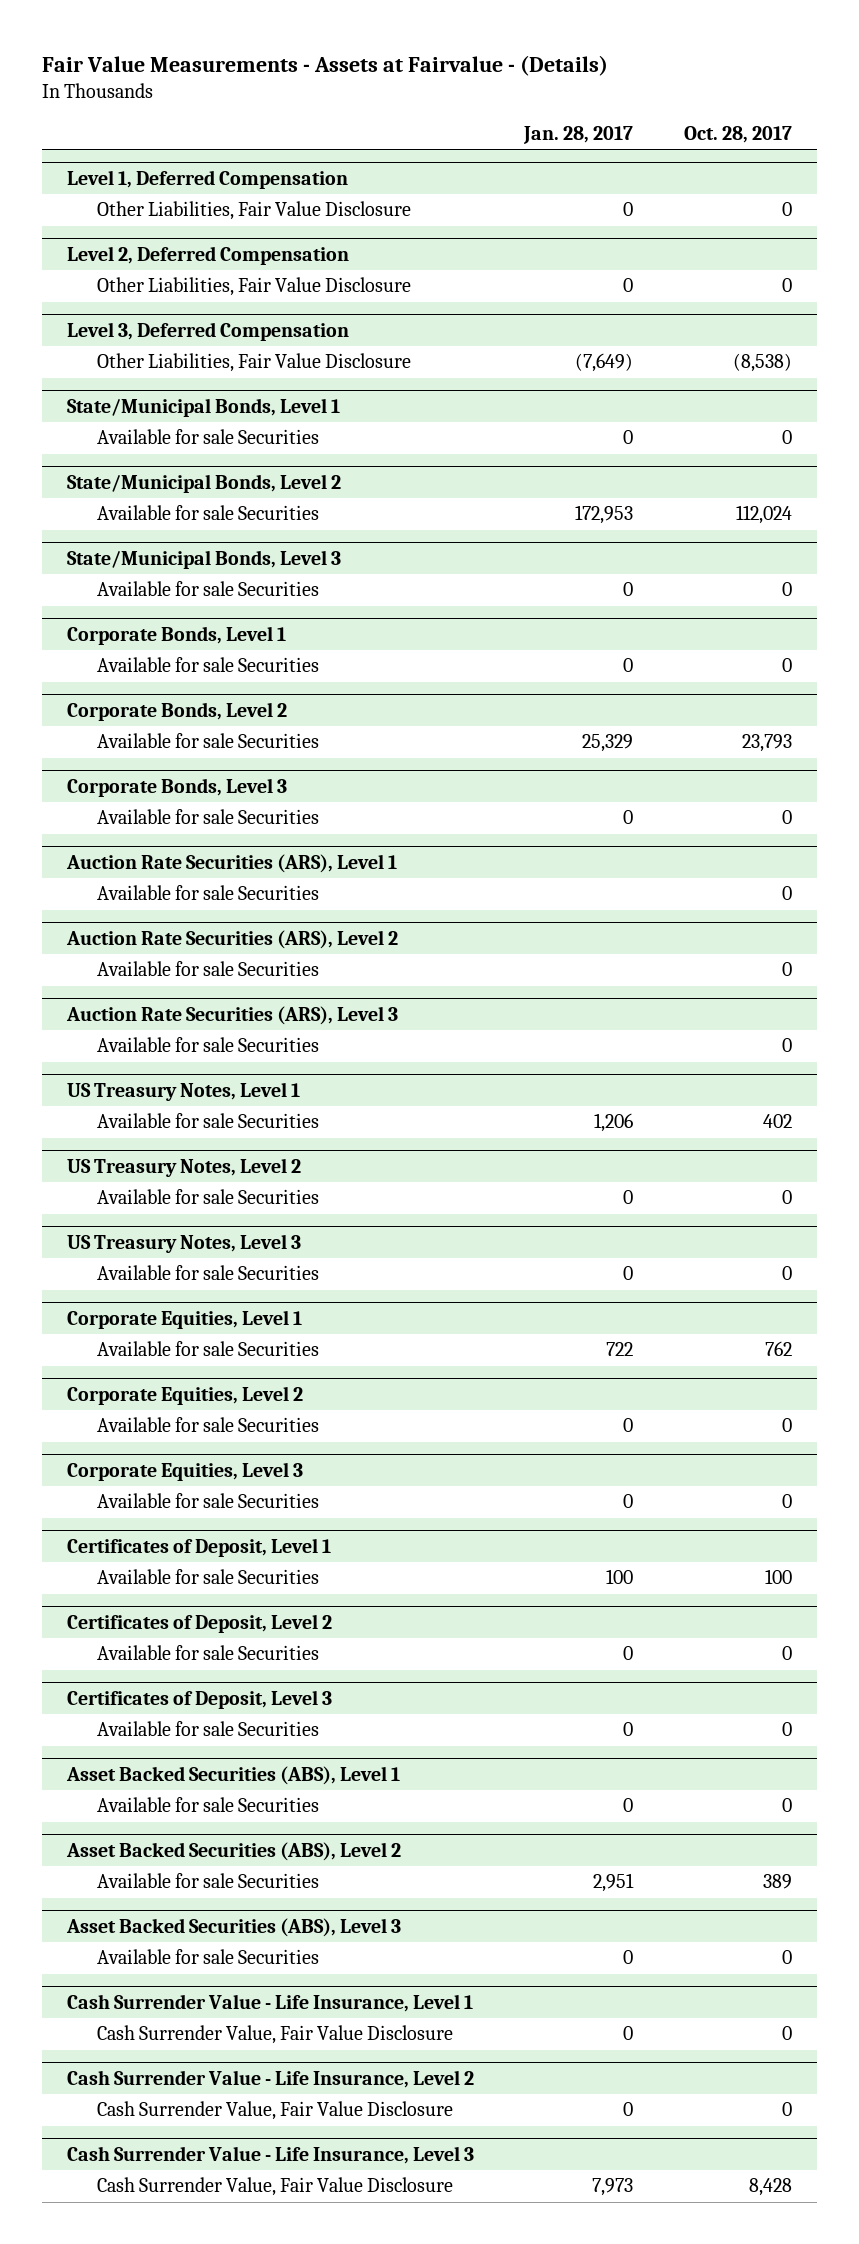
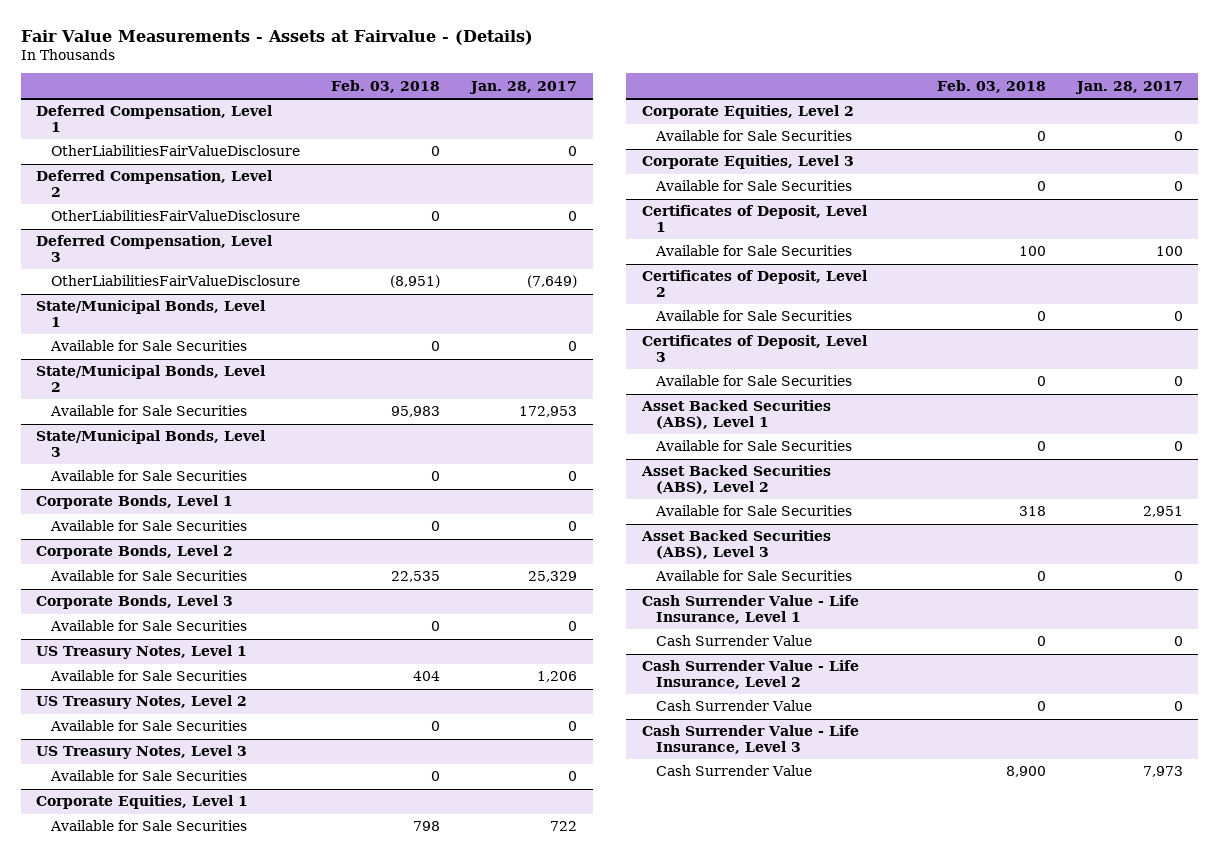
[683,125,792,143] Oct. 28, 2017 -> none
none -> [331,79,441,93] Feb. 03, 2018
[67,169,349,189] Level 1, Deferred Compensation -> [36,105,273,132] Deferred Compensation, Level 1
[96,201,411,221] Other Liabilities, Fair Value Disclosure -> [51,145,301,157] OtherLiabilitiesFairValueDisclosure
[67,245,350,265] Level 2, Deferred Compensation -> [36,170,273,197] Deferred Compensation, Level 2
[96,277,411,297] Other Liabilities, Fair Value Disclosure -> [51,210,301,222] OtherLiabilitiesFairValueDisclosure
[67,321,350,341] Level 3, Deferred Compensation -> [36,235,273,262] Deferred Compensation, Level 3
[96,353,411,373] Other Liabilities, Fair Value Disclosure -> [51,275,301,287] OtherLiabilitiesFairValueDisclosure
[96,429,319,445] Available for sale Securities -> [50,340,248,352] Available for Sale Securities
[96,505,319,521] Available for sale Securities -> [50,405,248,417] Available for Sale Securities
[96,581,319,597] Available for sale Securities -> [50,470,248,482] Available for Sale Securities
[96,657,319,673] Available for sale Securities -> [50,520,248,532] Available for Sale Securities
[96,733,319,749] Available for sale Securities -> [50,570,248,582] Available for Sale Securities
[66,853,398,873] Auction Rate Securities (ARS), Level 1 -> none
[96,885,319,901] Available for sale Securities -> none
[66,929,399,949] Auction Rate Securities (ARS), Level 2 -> none
[96,961,319,977] Available for sale Securities -> none
[66,1005,399,1025] Auction Rate Securities (ARS), Level 3 -> none
[96,1037,319,1053] Available for sale Securities -> none
[96,809,319,825] Available for sale Securities -> [50,620,248,632] Available for Sale Securities
[96,1113,319,1129] Available for sale Securities -> [50,670,248,682] Available for Sale Securities
[96,1189,319,1205] Available for sale Securities -> [50,720,248,732] Available for Sale Securities
[96,1265,319,1281] Available for sale Securities -> [50,770,248,782] Available for Sale Securities
[96,1341,319,1357] Available for sale Securities -> [50,820,248,832] Available for Sale Securities
[96,1417,319,1433] Available for sale Securities -> [655,130,853,142] Available for Sale Securities
[96,1493,319,1509] Available for sale Securities -> [655,180,853,192] Available for Sale Securities
[96,1569,319,1585] Available for sale Securities -> [655,245,853,257] Available for Sale Securities
[96,1645,319,1661] Available for sale Securities -> [655,310,853,322] Available for Sale Securities
[96,1721,319,1737] Available for sale Securities -> [655,375,853,387] Available for Sale Securities
[96,1797,319,1813] Available for sale Securities -> [655,440,853,452] Available for Sale Securities
[96,1873,319,1889] Available for sale Securities -> [655,505,853,517] Available for Sale Securities
[96,1949,319,1965] Available for sale Securities -> [655,570,853,582] Available for Sale Securities
[96,2025,453,2045] Cash Surrender Value, Fair Value Disclosure -> [656,635,813,647] Cash Surrender Value
[96,2101,453,2121] Cash Surrender Value, Fair Value Disclosure -> [656,700,813,712] Cash Surrender Value
[96,2177,453,2197] Cash Surrender Value, Fair Value Disclosure -> [656,765,813,777] Cash Surrender Value

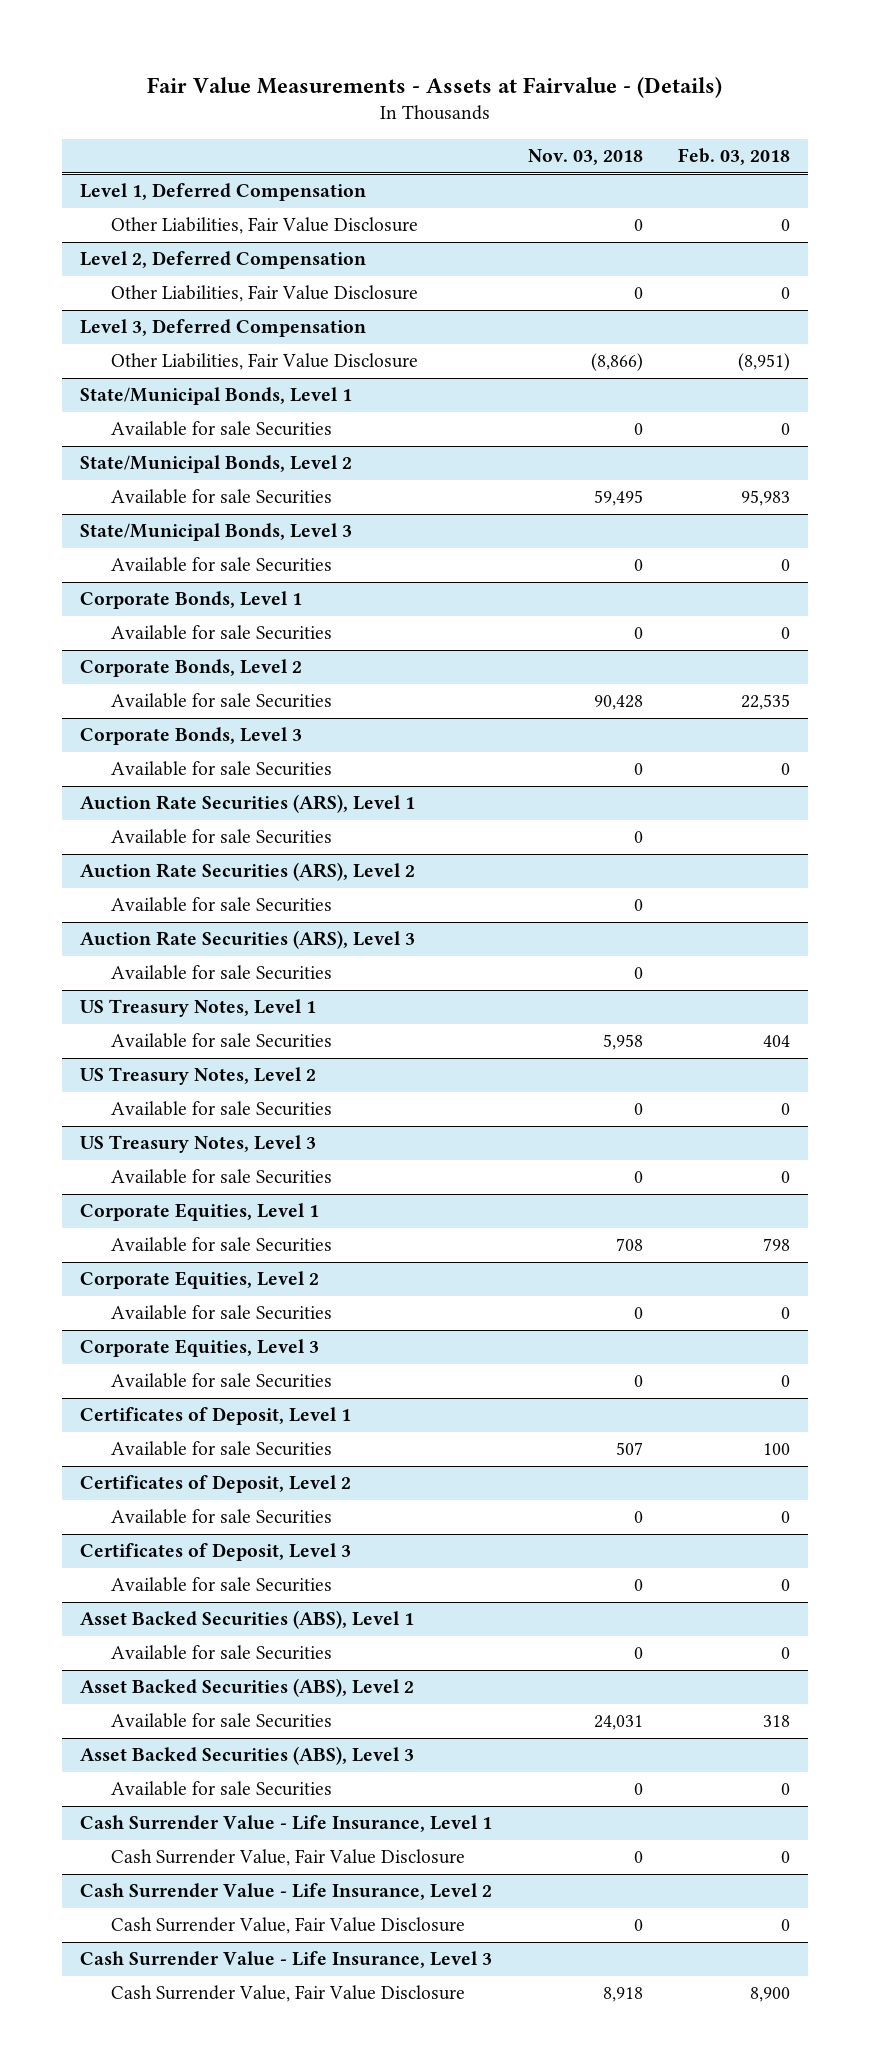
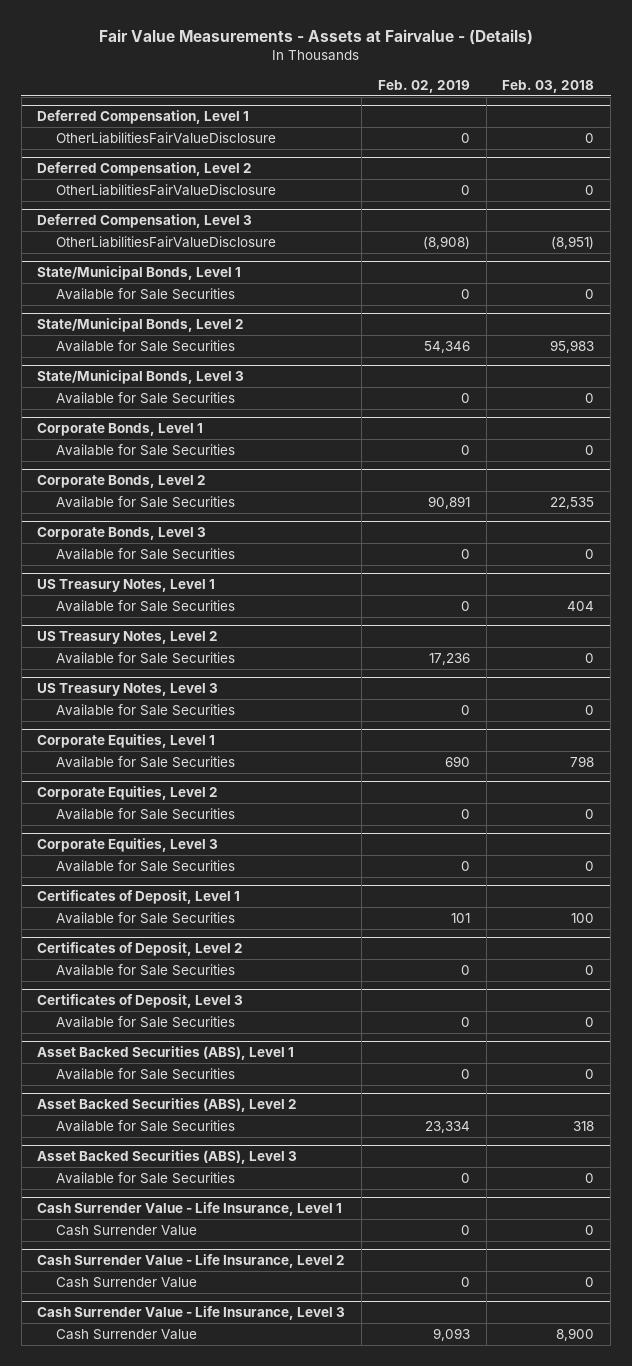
[527,149,643,166] Nov. 03, 2018 -> none
none -> [377,79,470,93] Feb. 02, 2019
[79,183,366,202] Level 1, Deferred Compensation -> [37,110,250,125] Deferred Compensation, Level 1
[110,217,418,235] Other Liabilities, Fair Value Disclosure -> [55,131,276,144] OtherLiabilitiesFairValueDisclosure
[79,251,366,270] Level 2, Deferred Compensation -> [37,162,253,177] Deferred Compensation, Level 2
[110,285,418,303] Other Liabilities, Fair Value Disclosure -> [55,183,276,196] OtherLiabilitiesFairValueDisclosure
[79,319,366,338] Level 3, Deferred Compensation -> [37,214,253,229] Deferred Compensation, Level 3
[110,353,418,371] Other Liabilities, Fair Value Disclosure -> [55,235,276,248] OtherLiabilitiesFairValueDisclosure
[110,421,332,437] Available for sale Securities -> [55,287,235,300] Available for Sale Securities
[110,489,332,505] Available for sale Securities -> [55,339,235,352] Available for Sale Securities
[110,557,332,573] Available for sale Securities -> [55,391,235,404] Available for Sale Securities
[110,625,332,641] Available for sale Securities -> [55,443,235,456] Available for Sale Securities
[110,693,332,709] Available for sale Securities -> [55,495,235,508] Available for Sale Securities
[79,794,415,814] Auction Rate Securities (ARS), Level 1 -> none
[110,829,332,845] Available for sale Securities -> none
[79,862,415,882] Auction Rate Securities (ARS), Level 2 -> none
[110,897,332,913] Available for sale Securities -> none
[79,930,415,950] Auction Rate Securities (ARS), Level 3 -> none
[110,965,332,981] Available for sale Securities -> none
[110,761,332,777] Available for sale Securities -> [55,547,235,560] Available for Sale Securities
[110,1033,332,1049] Available for sale Securities -> [55,599,235,612] Available for Sale Securities
[110,1101,332,1117] Available for sale Securities -> [55,651,235,664] Available for Sale Securities
[110,1169,332,1185] Available for sale Securities -> [55,703,235,716] Available for Sale Securities
[110,1237,332,1253] Available for sale Securities -> [55,755,235,768] Available for Sale Securities
[110,1305,332,1321] Available for sale Securities -> [55,807,235,820] Available for Sale Securities
[110,1373,332,1389] Available for sale Securities -> [55,859,235,872] Available for Sale Securities
[110,1441,332,1457] Available for sale Securities -> [55,911,235,924] Available for Sale Securities
[110,1509,332,1525] Available for sale Securities -> [55,963,235,976] Available for Sale Securities
[110,1577,332,1593] Available for sale Securities -> [55,1015,235,1028] Available for Sale Securities
[110,1645,332,1661] Available for sale Securities -> [55,1067,235,1080] Available for Sale Securities
[110,1713,332,1729] Available for sale Securities -> [55,1119,235,1132] Available for Sale Securities
[110,1781,332,1797] Available for sale Securities -> [55,1171,235,1184] Available for Sale Securities
[110,1849,465,1867] Cash Surrender Value, Fair Value Disclosure -> [55,1224,197,1236] Cash Surrender Value
[110,1917,465,1935] Cash Surrender Value, Fair Value Disclosure -> [55,1276,197,1288] Cash Surrender Value
[110,1985,465,2003] Cash Surrender Value, Fair Value Disclosure -> [55,1328,197,1340] Cash Surrender Value

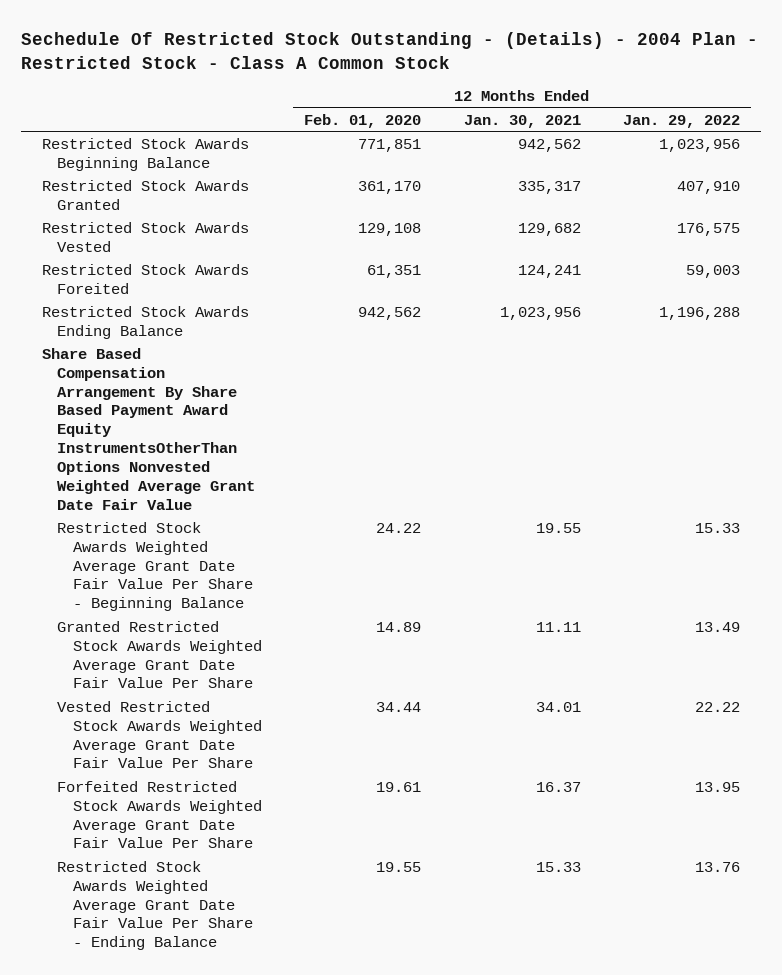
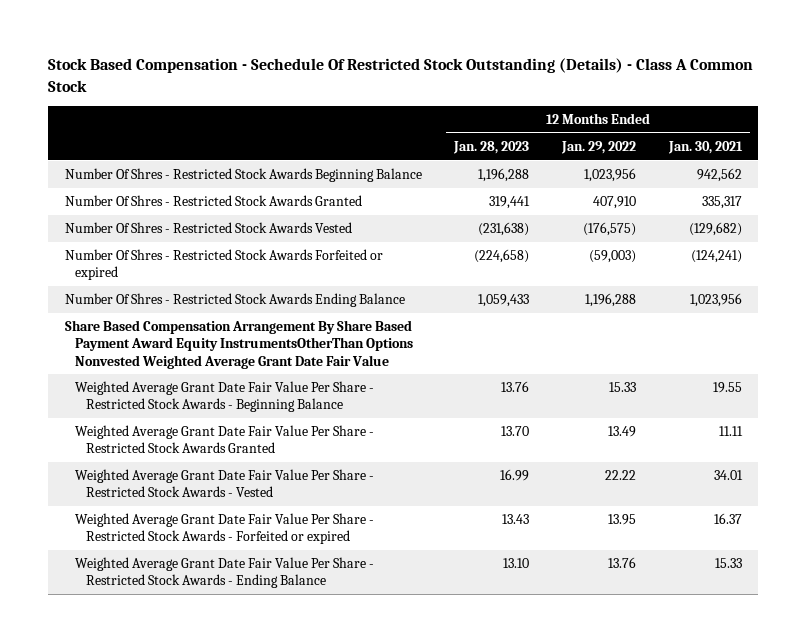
[21,32,759,69] Sechedule Of Restricted Stock Outstanding - (Details) - 2004 Plan - Restricted Stock - Class A Common Stock -> [48,58,754,92] Stock Based Compensation - Sechedule Of Restricted Stock Outstanding (Details) - Class A Common Stock
[304,113,422,128] Feb. 01, 2020 -> none
none -> [453,140,530,154] Jan. 28, 2023
[42,137,250,171] Restricted Stock Awards Beginning Balance -> [64,168,422,183] Number Of Shres - Restricted Stock Awards Beginning Balance
[42,179,250,210] Restricted Stock Awards Granted -> [64,195,362,207] Number Of Shres - Restricted Stock Awards Granted
[42,221,250,252] Restricted Stock Awards Vested -> [64,222,352,234] Number Of Shres - Restricted Stock Awards Vested
[517,222,581,236] 129,682 -> [688,222,742,237] (129,682)
[677,222,741,236] 176,575 -> [582,222,636,237] (176,575)
[42,263,250,294] Restricted Stock Awards Foreited -> [64,249,383,281] Number Of Shres - Restricted Stock Awards Forfeited or expired
[517,264,581,278] 124,241 -> [690,250,742,264] (124,241)
[686,264,741,278] 59,003 -> [588,250,636,264] (59,003)
[42,305,250,339] Restricted Stock Awards Ending Balance -> [64,293,405,308] Number Of Shres - Restricted Stock Awards Ending Balance
[57,521,253,612] Restricted Stock Awards Weighted Average Grant Date Fair Value Per Share - Beginning Balance -> [75,381,375,413] Weighted Average Grant Date Fair Value Per Share - Restricted Stock Awards - Beginning Balance
[57,620,262,689] Granted Restricted Stock Awards Weighted Average Grant Date Fair Value Per Share -> [75,425,375,454] Weighted Average Grant Date Fair Value Per Share - Restricted Stock Awards Granted
[57,700,262,769] Vested Restricted Stock Awards Weighted Average Grant Date Fair Value Per Share -> [75,469,375,498] Weighted Average Grant Date Fair Value Per Share - Restricted Stock Awards - Vested
[57,780,262,849] Forfeited Restricted Stock Awards Weighted Average Grant Date Fair Value Per Share -> [75,513,375,545] Weighted Average Grant Date Fair Value Per Share - Restricted Stock Awards - Forfeited or expired
[57,860,253,951] Restricted Stock Awards Weighted Average Grant Date Fair Value Per Share - Ending Balance -> [75,557,375,589] Weighted Average Grant Date Fair Value Per Share - Restricted Stock Awards - Ending Balance

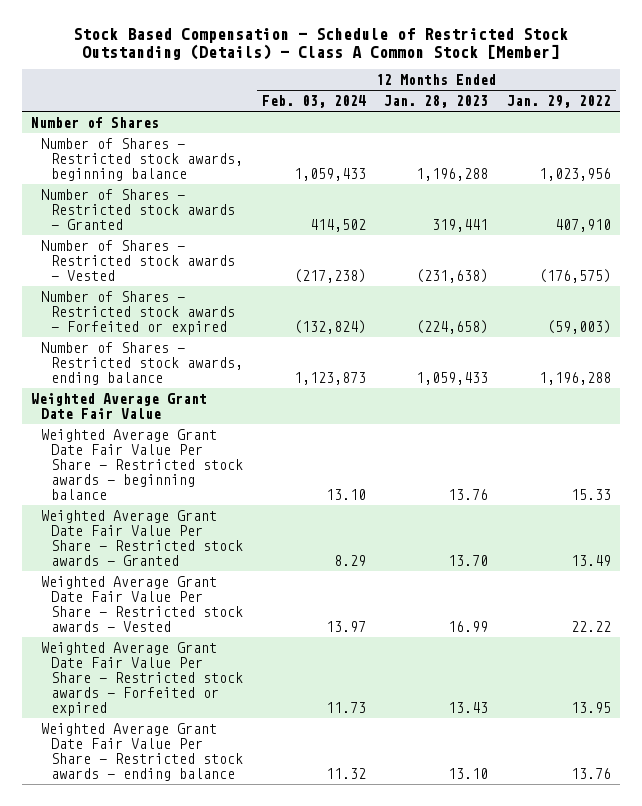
[48,58,754,92] Stock Based Compensation - Sechedule Of Restricted Stock Outstanding (Details) - Class A Common Stock -> [72,27,568,60] Stock Based Compensation - Schedule of Restricted Stock Outstanding (Details) - Class A Common Stock [Member]
[667,140,743,154] Jan. 30, 2021 -> none
none -> [261,95,366,109] Feb. 03, 2024
none -> [30,116,159,128] Number of Shares
[64,168,422,183] Number Of Shres - Restricted Stock Awards Beginning Balance -> [40,137,244,181] Number of Shares - Restricted stock awards, beginning balance
[64,195,362,207] Number Of Shres - Restricted Stock Awards Granted -> [40,188,236,230] Number of Shares - Restricted stock awards - Granted
[64,222,352,234] Number Of Shres - Restricted Stock Awards Vested -> [40,239,236,281] Number of Shares - Restricted stock awards - Vested
[64,249,383,281] Number Of Shres - Restricted Stock Awards Forfeited or expired -> [40,290,236,335] Number of Shares - Restricted stock awards - Forfeited or expired
[64,293,405,308] Number Of Shres - Restricted Stock Awards Ending Balance -> [40,341,244,385] Number of Shares - Restricted stock awards, ending balance
[64,320,414,369] Share Based Compensation Arrangement By Share Based Payment Award Equity InstrumentsOtherThan Options Nonvested Weighted Average Grant Date Fair Value -> [30,392,207,419] Weighted Average Grant Date Fair Value
[75,381,375,413] Weighted Average Grant Date Fair Value Per Share - Restricted Stock Awards - Beginning Balance -> [40,428,244,500] Weighted Average Grant Date Fair Value Per Share - Restricted stock awards - beginning balance
[75,425,375,454] Weighted Average Grant Date Fair Value Per Share - Restricted Stock Awards Granted -> [40,509,244,566] Weighted Average Grant Date Fair Value Per Share - Restricted stock awards - Granted
[75,469,375,498] Weighted Average Grant Date Fair Value Per Share - Restricted Stock Awards - Vested -> [40,575,244,632] Weighted Average Grant Date Fair Value Per Share - Restricted stock awards - Vested
[75,513,375,545] Weighted Average Grant Date Fair Value Per Share - Restricted Stock Awards - Forfeited or expired -> [40,641,244,716] Weighted Average Grant Date Fair Value Per Share - Restricted stock awards - Forfeited or expired
[75,557,375,589] Weighted Average Grant Date Fair Value Per Share - Restricted Stock Awards - Ending Balance -> [40,722,244,781] Weighted Average Grant Date Fair Value Per Share - Restricted stock awards - ending balance

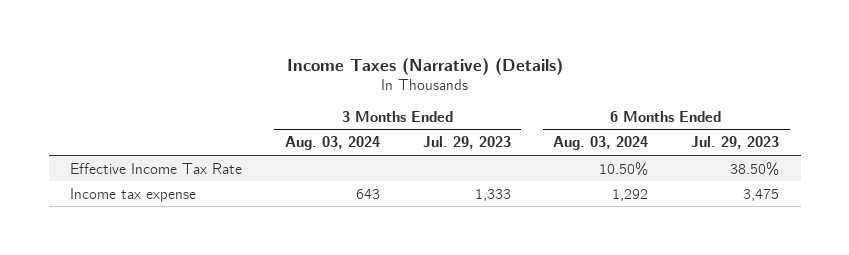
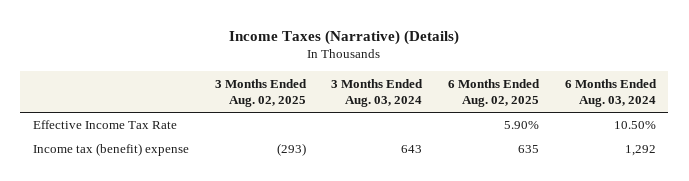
[422,136,511,150] Jul. 29, 2023 -> none
[691,136,780,150] Jul. 29, 2023 -> none
none -> [214,78,307,108] 3 Months Ended Aug. 02, 2025
none -> [447,78,540,108] 6 Months Ended Aug. 02, 2025
[69,187,196,202] Income tax expense -> [32,143,189,157] Income tax (benefit) expense

